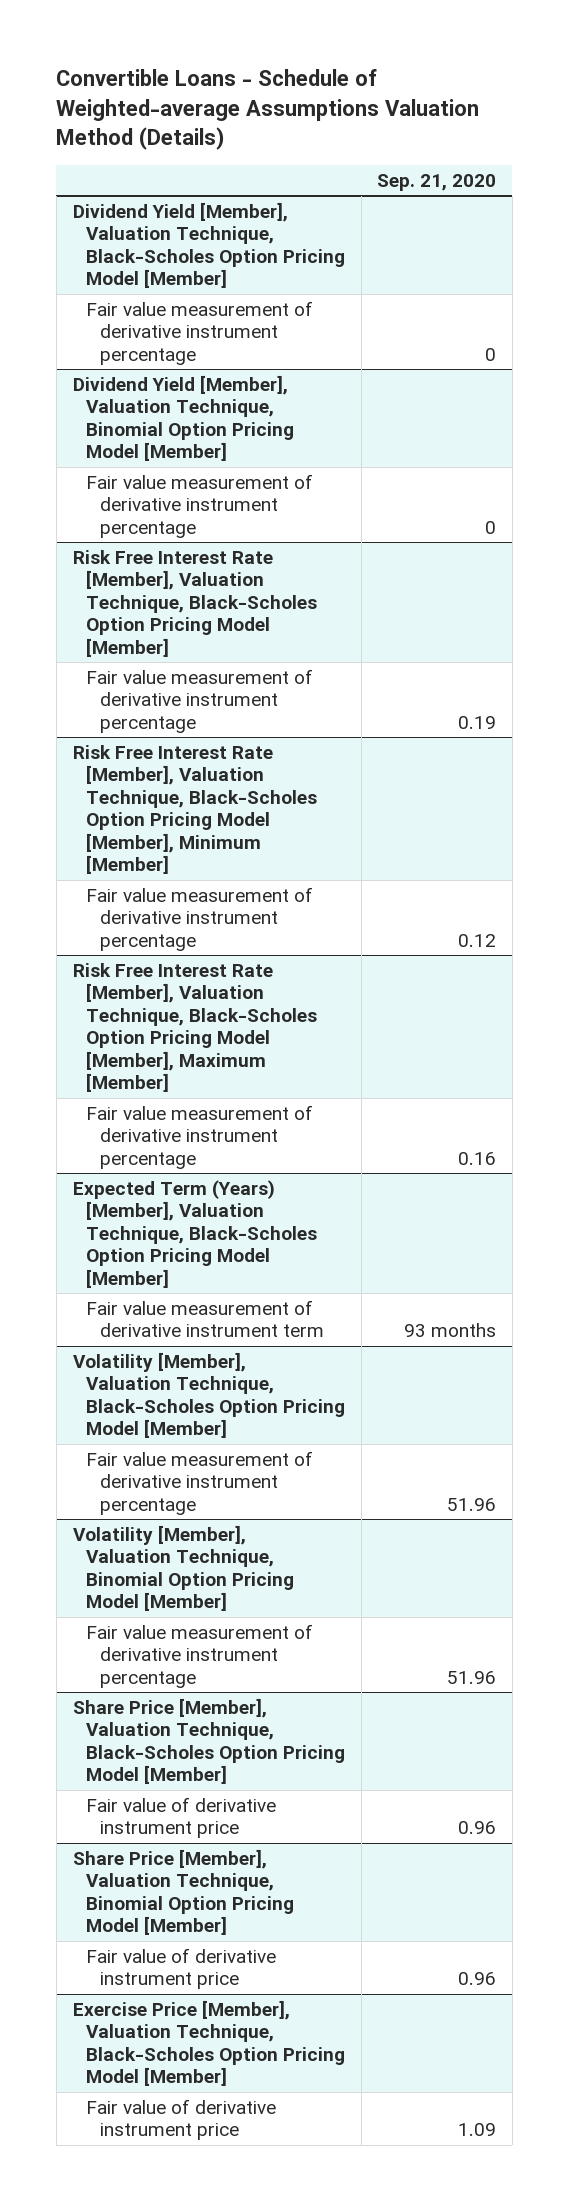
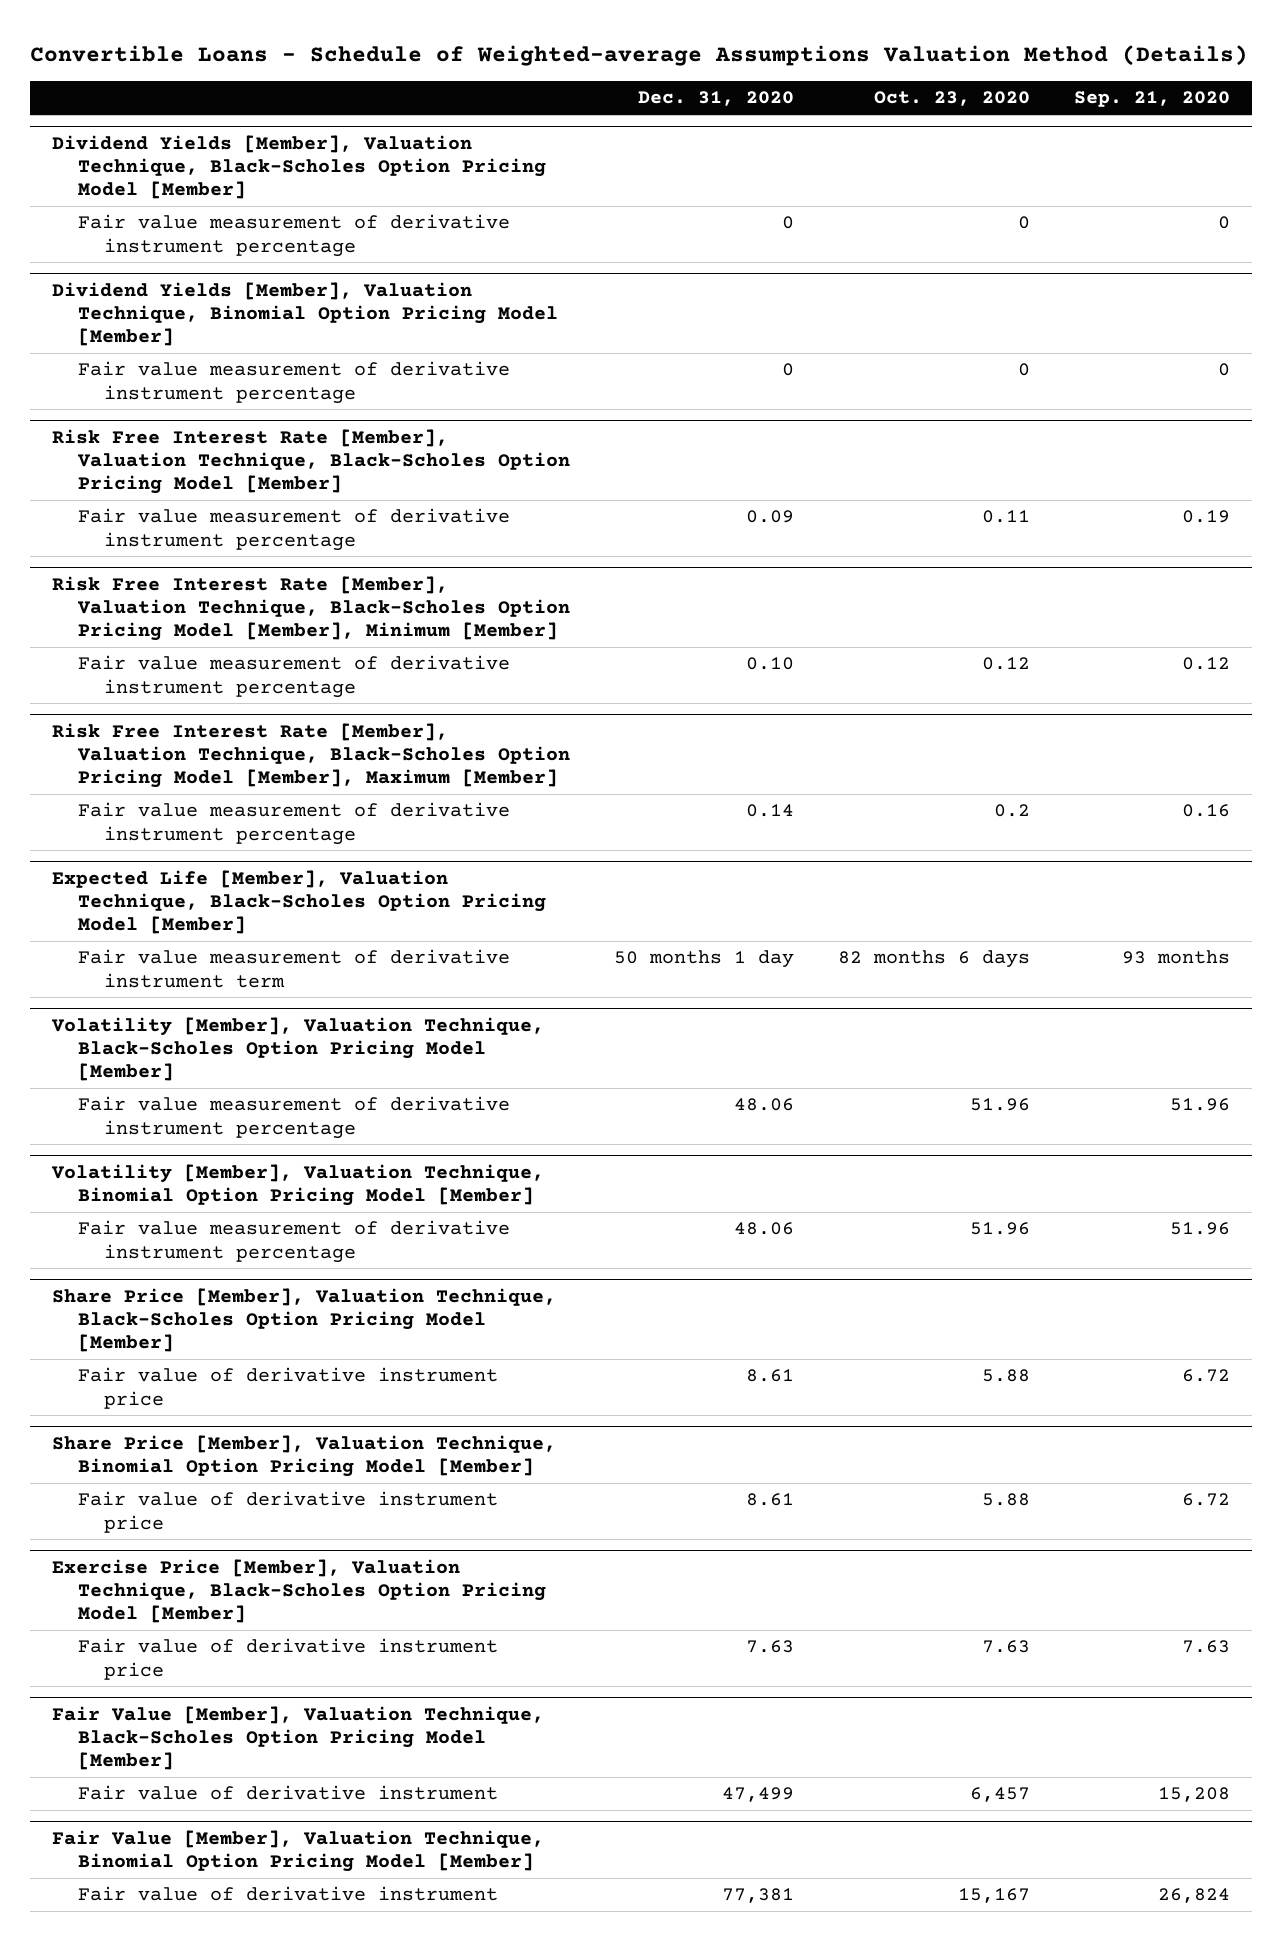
none -> [638,91,795,107] Dec. 31, 2020
none -> [874,91,1031,107] Oct. 23, 2020
[72,202,346,289] Dividend Yield [Member], Valuation Technique, Black-Scholes Option Pricing Model [Member] -> [52,135,547,200] Dividend Yields [Member], Valuation Technique, Black-Scholes Option Pricing Model [Member]
[72,375,295,462] Dividend Yield [Member], Valuation Technique, Binomial Option Pricing Model [Member] -> [52,282,559,347] Dividend Yields [Member], Valuation Technique, Binomial Option Pricing Model [Member]
[72,1180,318,1288] Expected Term (Years) [Member], Valuation Technique, Black-Scholes Option Pricing Model [Member] -> [52,870,547,935] Expected Life [Member], Valuation Technique, Black-Scholes Option Pricing Model [Member]
[458,1821,497,1835] 0.96 -> [1182,1369,1231,1383] 6.72
[458,1972,497,1986] 0.96 -> [1182,1493,1231,1507] 6.72
[458,2123,497,2137] 1.09 -> [1182,1640,1231,1654] 7.63
none -> [52,1706,545,1771] Fair Value [Member], Valuation Technique, Black-Scholes Option Pricing Model [Member]
none -> [78,1785,499,1801] Fair value of derivative instrument
none -> [52,1830,545,1873] Fair Value [Member], Valuation Technique, Binomial Option Pricing Model [Member]
none -> [78,1886,499,1902] Fair value of derivative instrument

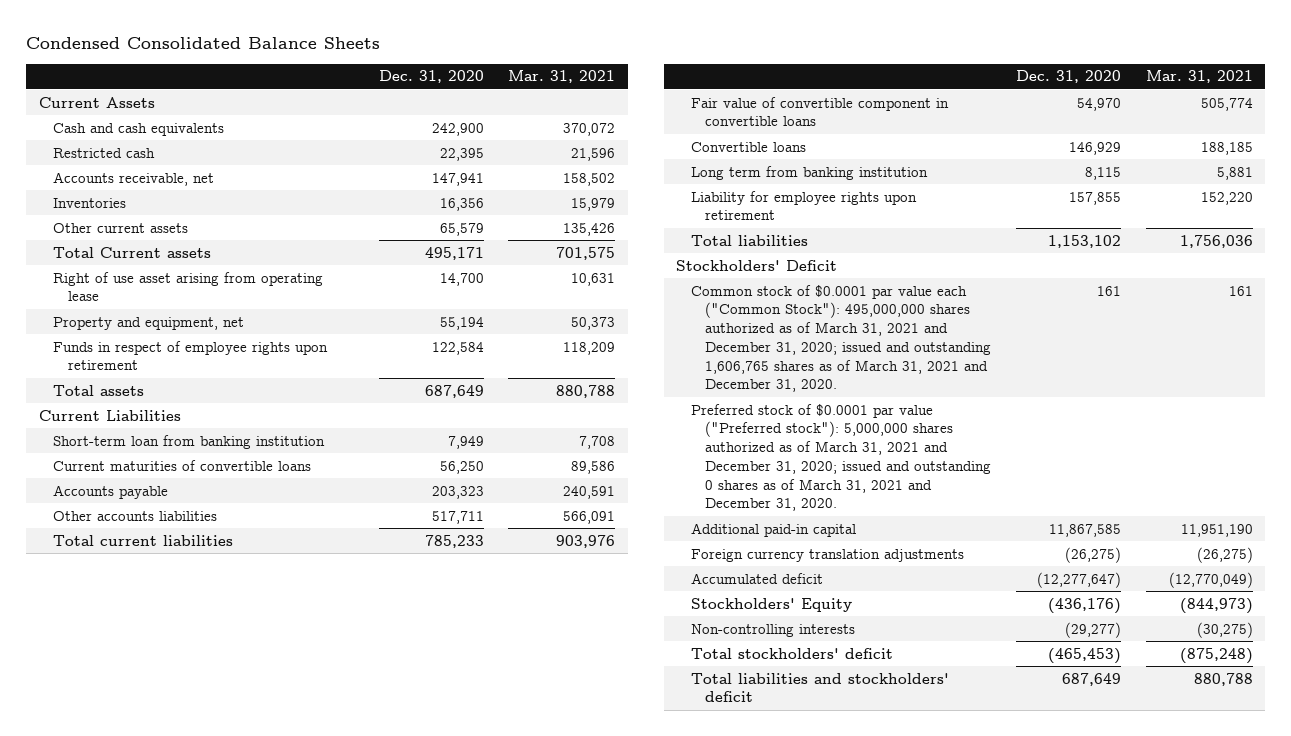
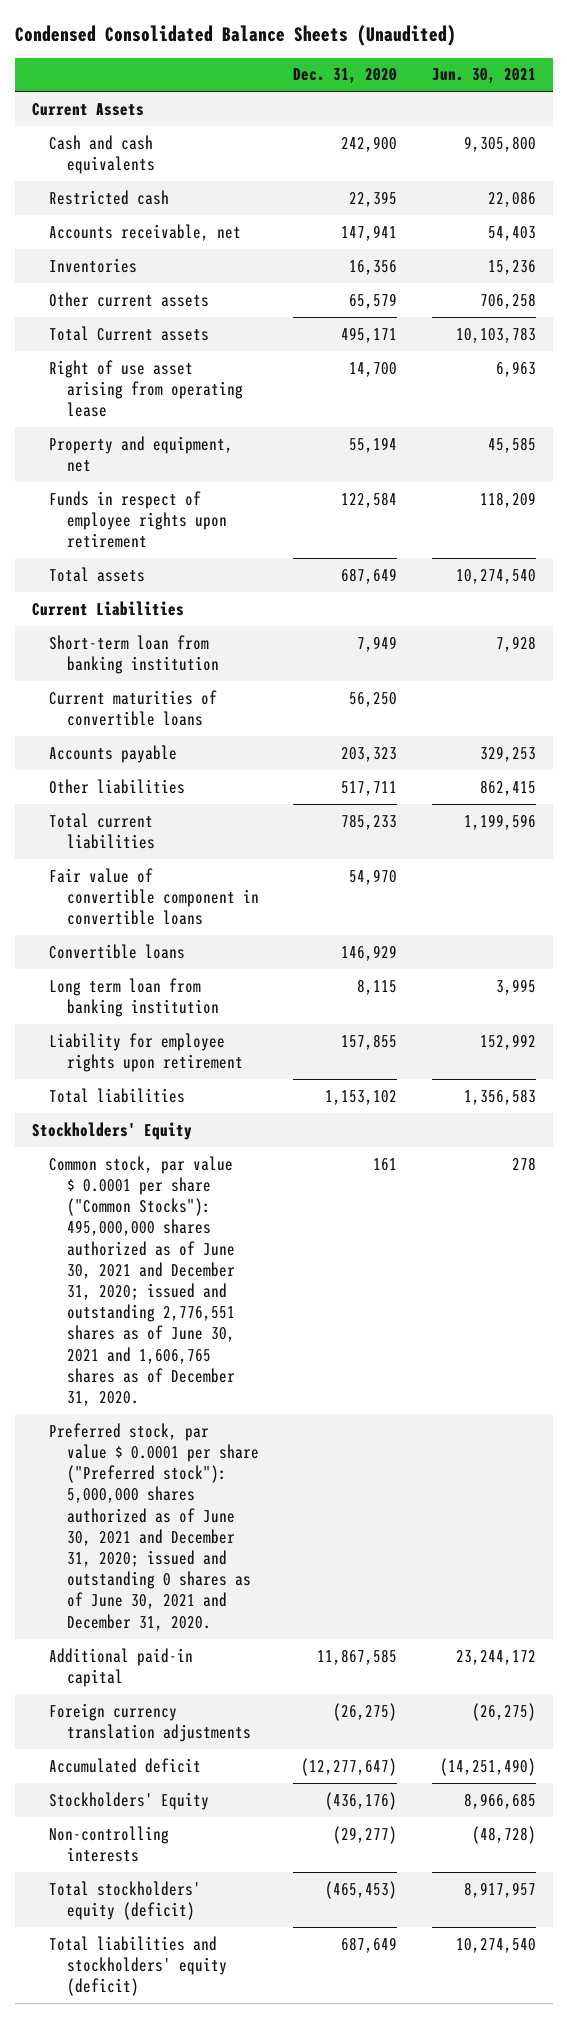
[26,37,381,50] Condensed Consolidated Balance Sheets -> [14,24,456,46] Condensed Consolidated Balance Sheets (Unaudited)
[508,70,616,84] Mar. 31, 2021 -> none
none -> [431,68,536,85] Jun. 30, 2021
[53,510,218,521] Other accounts liabilities -> [49,778,186,794] Other liabilities
[690,165,928,180] Long term from banking institution -> [49,977,220,1017] Long term loan from banking institution
[676,259,838,271] Stockholders' Deficit -> [31,1121,192,1140] Stockholders' Equity
[690,284,992,393] Common stock of $0.0001 par value each ("Common Stock"): 495,000,000 shares authorized as of March 31, 2021 and December 31, 2020; issued and outstanding 1,606,765 shares as of March 31, 2021 and December 31, 2020. -> [49,1155,236,1407] Common stock, par value $ 0.0001 per share ("Common Stocks"): 495,000,000 shares authorized as of June 30, 2021 and December 31, 2020; issued and outstanding 2,776,551 shares as of June 30, 2021 and 1,606,765 shares as of December 31, 2020.
[690,403,992,512] Preferred stock of $0.0001 par value ("Preferred stock"): 5,000,000 shares authorized as of March 31, 2021 and December 31, 2020; issued and outstanding 0 shares as of March 31, 2021 and December 31, 2020. -> [49,1422,260,1631] Preferred stock, par value $ 0.0001 per share ("Preferred stock"): 5,000,000 shares authorized as of June 30, 2021 and December 31, 2020; issued and outstanding 0 shares as of June 30, 2021 and December 31, 2020.
[690,647,893,659] Total stockholders' deficit -> [49,1880,202,1920] Total stockholders' equity (deficit)
[690,672,949,703] Total liabilities and stockholders' deficit -> [49,1935,228,1997] Total liabilities and stockholders' equity (deficit)

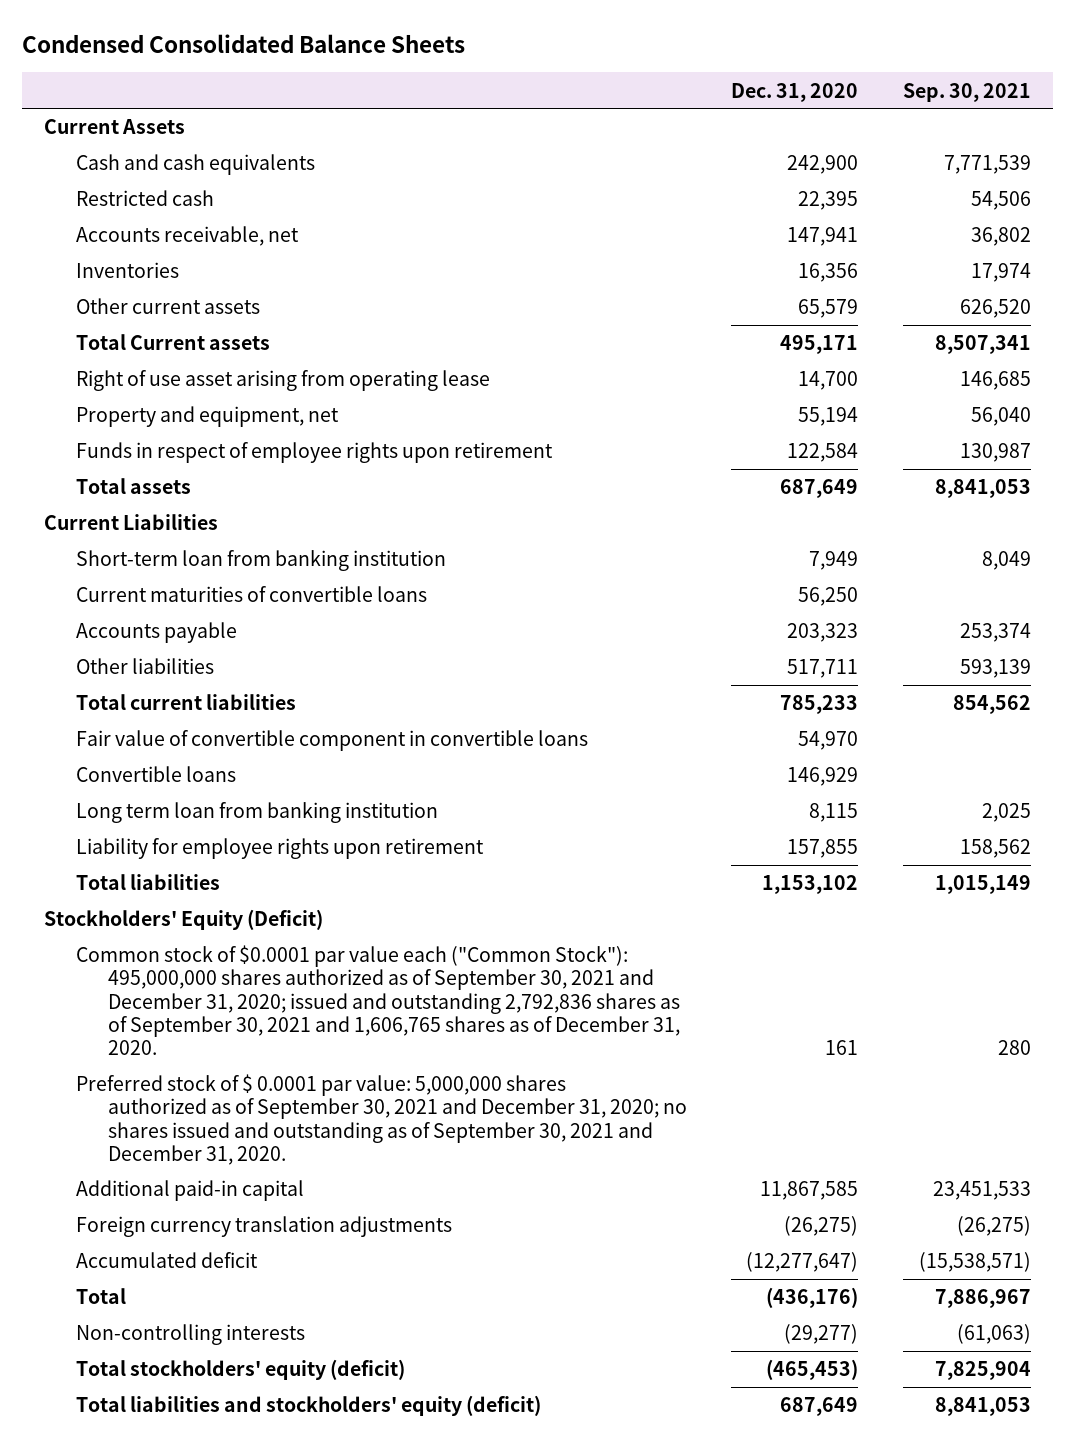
[14,24,456,46] Condensed Consolidated Balance Sheets (Unaudited) -> [22,33,466,53] Condensed Consolidated Balance Sheets
[431,68,536,85] Jun. 30, 2021 -> none
none -> [902,82,1031,102] Sep. 30, 2021
[31,1121,192,1140] Stockholders' Equity -> [44,909,324,931] Stockholders' Equity (Deficit)
[49,1155,236,1407] Common stock, par value $ 0.0001 per share ("Common Stocks"): 495,000,000 shares authorized as of June 30, 2021 and December 31, 2020; issued and outstanding 2,776,551 shares as of June 30, 2021 and 1,606,765 shares as of December 31, 2020. -> [76,945,680,1055] Common stock of $0.0001 par value each ("Common Stock"): 495,000,000 shares authorized as of September 30, 2021 and December 31, 2020; issued and outstanding 2,792,836 shares as of September 30, 2021 and 1,606,765 shares as of December 31, 2020.
[49,1422,260,1631] Preferred stock, par value $ 0.0001 per share ("Preferred stock"): 5,000,000 shares authorized as of June 30, 2021 and December 31, 2020; issued and outstanding 0 shares as of June 30, 2021 and December 31, 2020. -> [76,1074,687,1165] Preferred stock of $ 0.0001 par value: 5,000,000 shares authorized as of September 30, 2021 and December 31, 2020; no shares issued and outstanding as of September 30, 2021 and December 31, 2020.
[49,1791,210,1810] Stockholders' Equity -> [76,1288,127,1305] Total

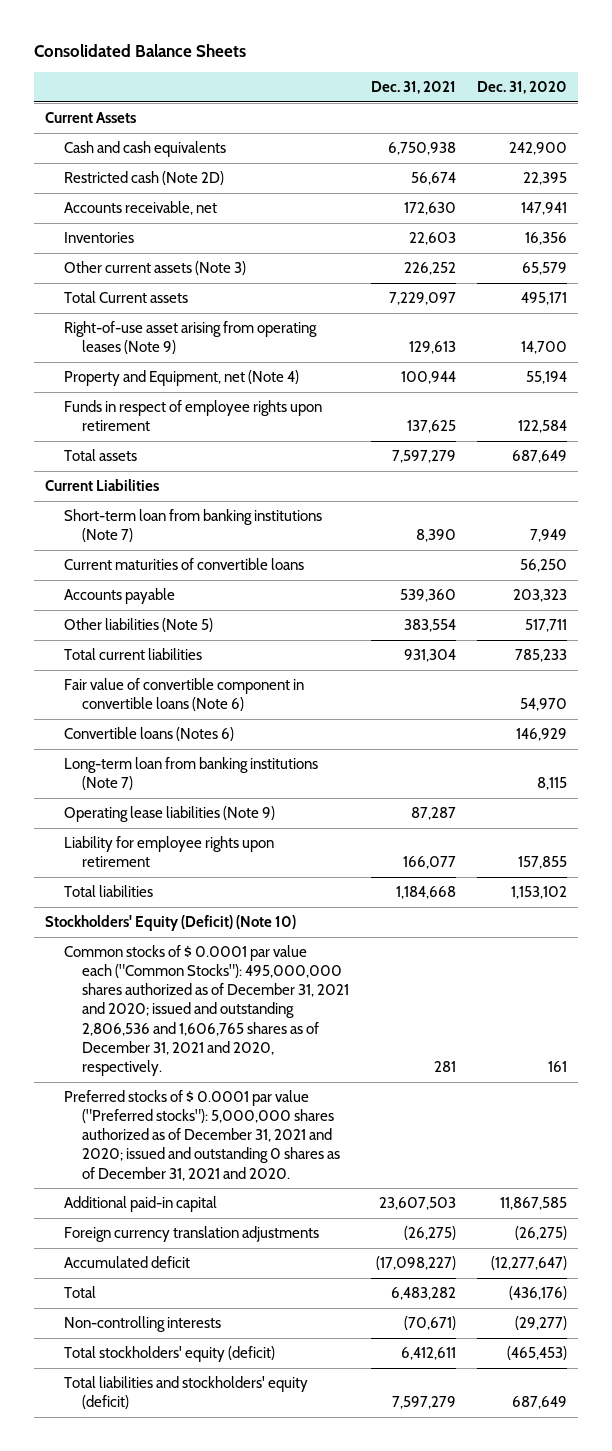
[22,33,466,53] Condensed Consolidated Balance Sheets -> [34,44,247,58] Consolidated Balance Sheets
[902,82,1031,102] Sep. 30, 2021 -> none
none -> [370,81,456,95] Dec. 31, 2021
[76,190,215,207] Restricted cash -> [63,171,224,186] Restricted cash (Note 2D)
[76,298,261,315] Other current assets -> [63,261,246,276] Other current assets (Note 3)
[76,370,491,392] Right of use asset arising from operating lease -> [63,321,317,355] Right-of-use asset arising from operating leases (Note 9)
[76,406,340,428] Property and equipment, net -> [63,370,299,387] Property and Equipment, net (Note 4)
[76,550,447,572] Short-term loan from banking institution -> [63,509,322,543] Short-term loan from banking institutions (Note 7)
[76,658,215,675] Other liabilities -> [63,618,213,633] Other liabilities (Note 5)
[76,730,589,752] Fair value of convertible component in convertible loans -> [63,678,304,712] Fair value of convertible component in convertible loans (Note 6)
[76,766,237,783] Convertible loans -> [63,727,234,742] Convertible loans (Notes 6)
[76,802,439,824] Long term loan from banking institution -> [63,757,318,791] Long-term loan from banking institutions (Note 7)
none -> [63,806,275,823] Operating lease liabilities (Note 9)
[44,909,324,931] Stockholders' Equity (Deficit) -> [44,915,296,932] Stockholders' Equity (Deficit) (Note 10)
[76,945,680,1055] Common stock of $0.0001 par value each ("Common Stock"): 495,000,000 shares authorized as of September 30, 2021 and December 31, 2020; issued and outstanding 2,792,836 shares as of September 30, 2021 and 1,606,765 shares as of December 31, 2020. -> [63,945,350,1076] Common stocks of $ 0.0001 par value each ("Common Stocks"): 495,000,000 shares authorized as of December 31, 2021 and 2020; issued and outstanding 2,806,536 and 1,606,765 shares as of December 31, 2021 and 2020, respectively.
[76,1074,687,1165] Preferred stock of $ 0.0001 par value: 5,000,000 shares authorized as of September 30, 2021 and December 31, 2020; no shares issued and outstanding as of September 30, 2021 and December 31, 2020. -> [63,1090,341,1181] Preferred stocks of $ 0.0001 par value ("Preferred stocks"): 5,000,000 shares authorized as of December 31, 2021 and 2020; issued and outstanding 0 shares as of December 31, 2021 and 2020.

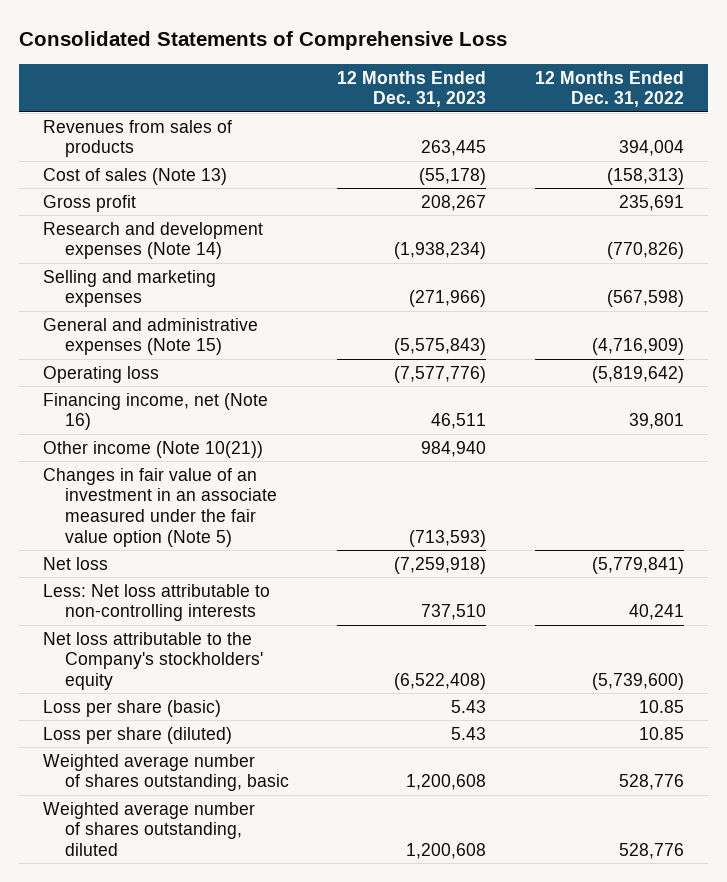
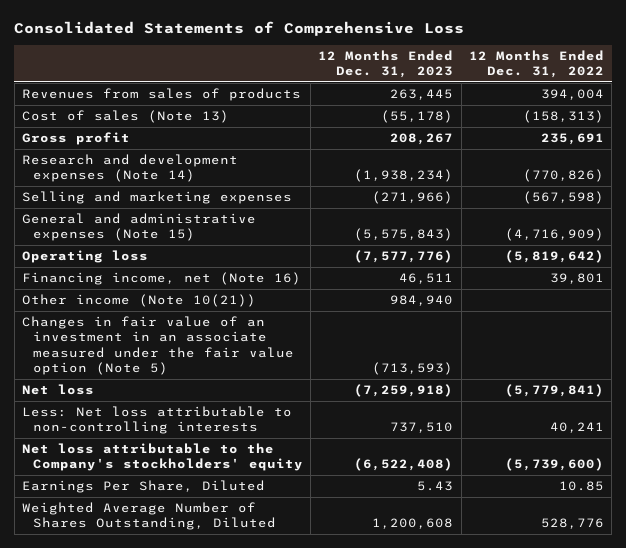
[43,699,222,717] Loss per share (basic) -> none
[43,753,290,792] Weighted average number of shares outstanding, basic -> none
[43,726,233,744] Loss per share (diluted) -> [21,480,265,494] Earnings Per Share, Diluted
[43,801,256,856] Weighted average number of shares outstanding, diluted -> [21,502,276,531] Weighted Average Number of Shares Outstanding, Diluted

